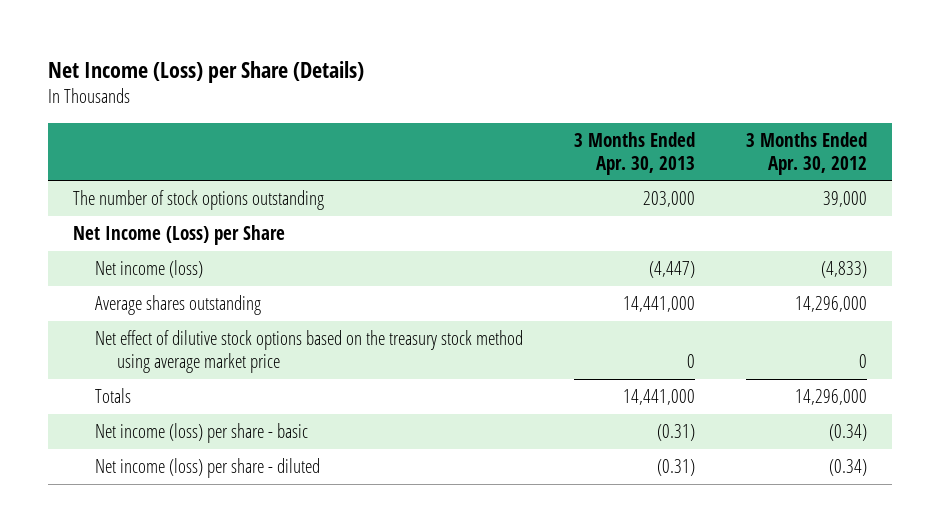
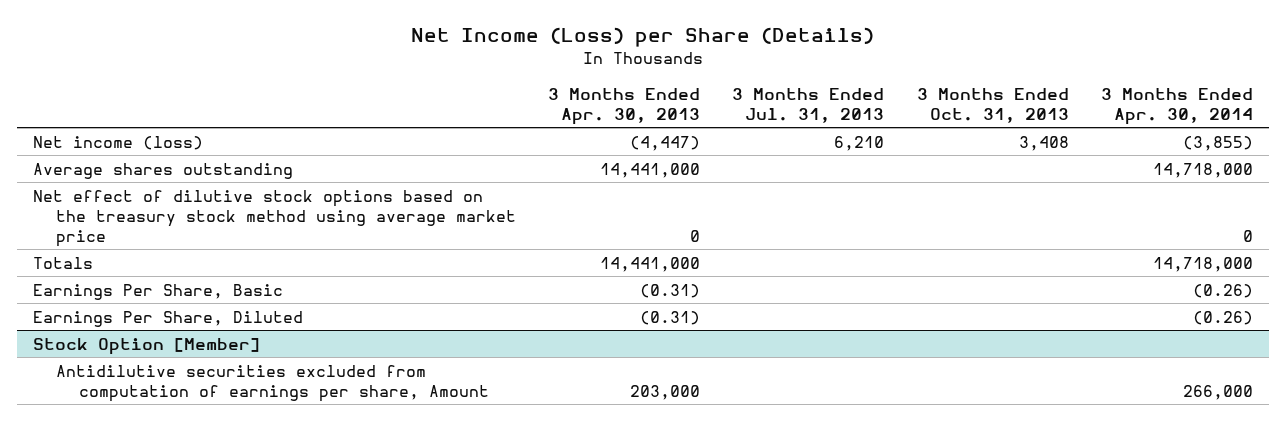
[745,132,867,175] 3 Months Ended Apr. 30, 2012 -> none
none -> [732,87,885,123] 3 Months Ended Jul. 31, 2013
none -> [916,87,1069,123] 3 Months Ended Oct. 31, 2013
none -> [1101,87,1254,125] 3 Months Ended Apr. 30, 2014
[73,190,325,211] The number of stock options outstanding -> none
[73,225,286,246] Net Income (Loss) per Share -> none
[95,423,309,444] Net income (loss) per share - basic -> [33,283,284,300] Earnings Per Share, Basic
[95,458,321,479] Net income (loss) per share - diluted -> [33,310,304,327] Earnings Per Share, Diluted
none -> [33,337,261,355] Stock Option [Member]
none -> [55,364,489,402] Antidilutive securities excluded from computation of earnings per share, Amount

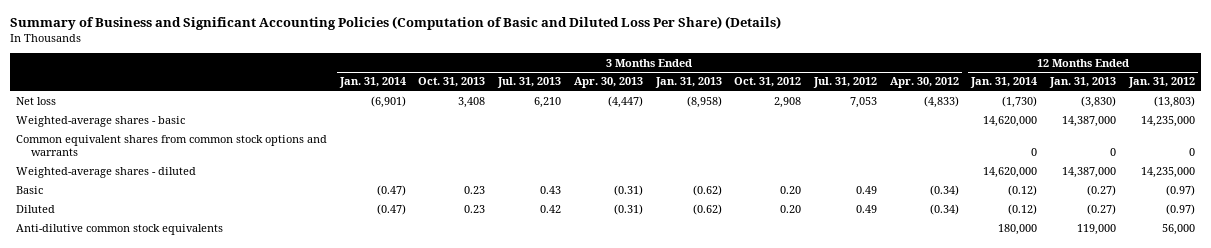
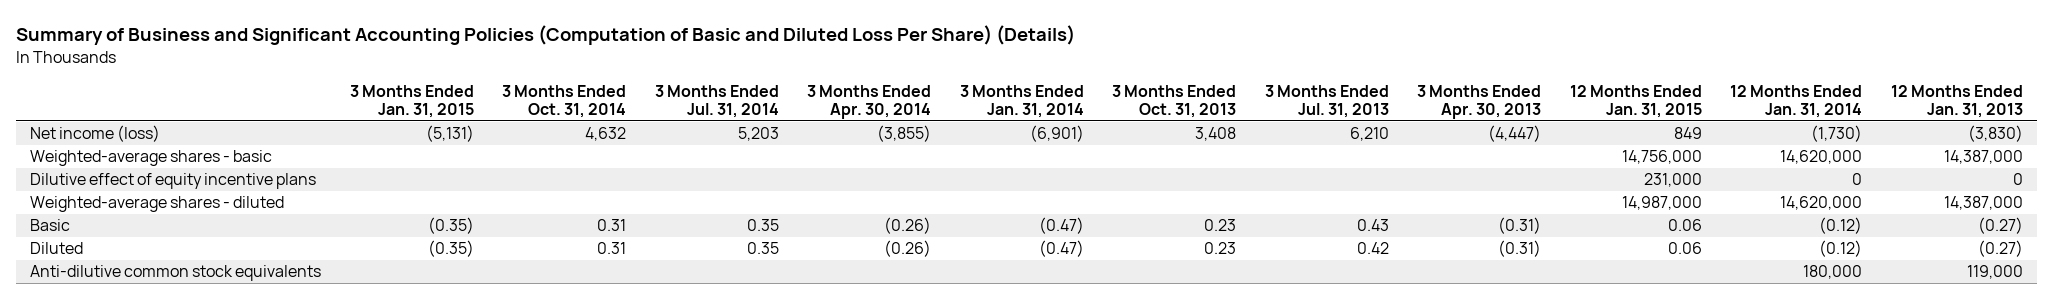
[654,77,722,89] Jan. 31, 2013 -> none
[734,77,802,88] Oct. 31, 2012 -> none
[812,77,877,89] Jul. 31, 2012 -> none
[889,77,959,89] Apr. 30, 2012 -> none
[1127,77,1195,89] Jan. 31, 2012 -> none
none -> [349,84,474,119] 3 Months Ended Jan. 31, 2015
none -> [502,84,627,119] 3 Months Ended Oct. 31, 2014
none -> [654,84,779,119] 3 Months Ended Jul. 31, 2014
none -> [807,84,932,120] 3 Months Ended Apr. 30, 2014
none -> [1569,84,1702,119] 12 Months Ended Jan. 31, 2015
[16,97,57,106] Net loss -> [30,125,161,143] Net income (loss)
[16,135,328,157] Common equivalent shares from common stock options and warrants -> [30,173,317,190] Dilutive effect of equity incentive plans

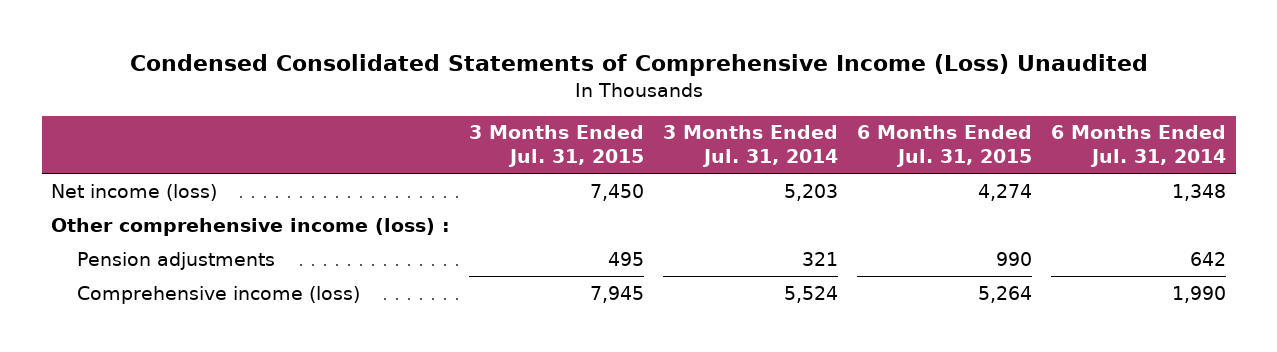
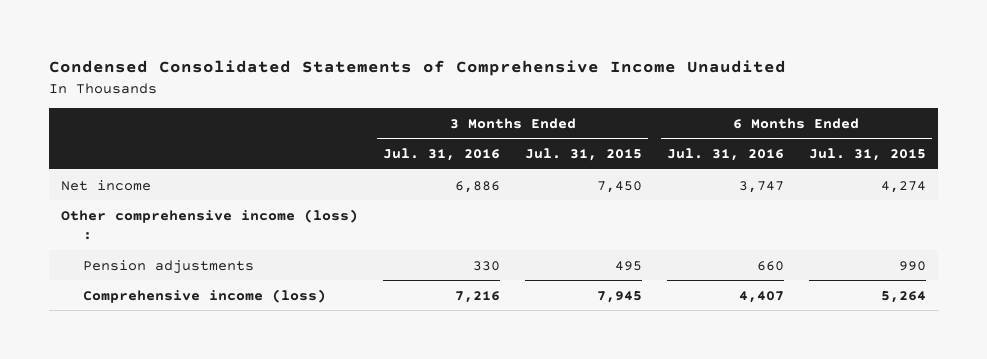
[129,54,1148,77] Condensed Consolidated Statements of Comprehensive Income (Loss) Unaudited -> [48,60,786,77] Condensed Consolidated Statements of Comprehensive Income Unaudited
[663,125,839,168] 3 Months Ended Jul. 31, 2014 -> none
[1051,125,1227,168] 6 Months Ended Jul. 31, 2014 -> none
none -> [383,147,501,161] Jul. 31, 2016
none -> [666,147,784,161] Jul. 31, 2016
[51,183,218,201] Net income (loss) -> [61,179,152,191] Net income

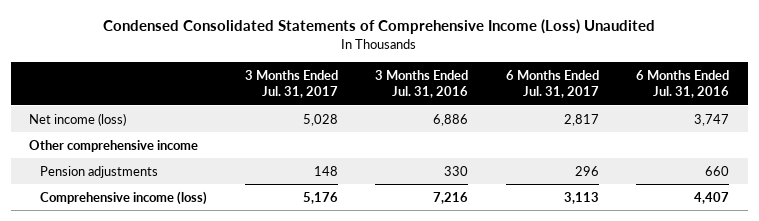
[48,60,786,77] Condensed Consolidated Statements of Comprehensive Income Unaudited -> [103,19,656,35] Condensed Consolidated Statements of Comprehensive Income (Loss) Unaudited
[524,147,642,161] Jul. 31, 2015 -> none
[808,147,926,161] Jul. 31, 2015 -> none
none -> [244,69,338,99] 3 Months Ended Jul. 31, 2017
none -> [505,69,599,99] 6 Months Ended Jul. 31, 2017
[61,179,152,191] Net income -> [29,112,127,126] Net income (loss)
[61,208,359,240] Other comprehensive income (loss) : -> [29,139,199,152] Other comprehensive income

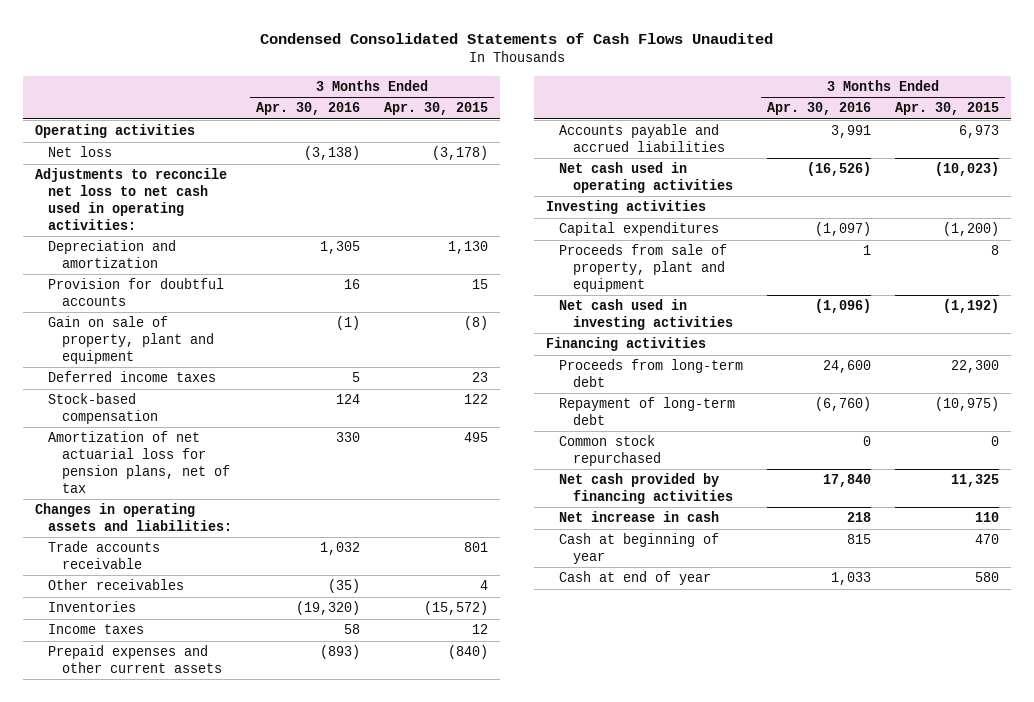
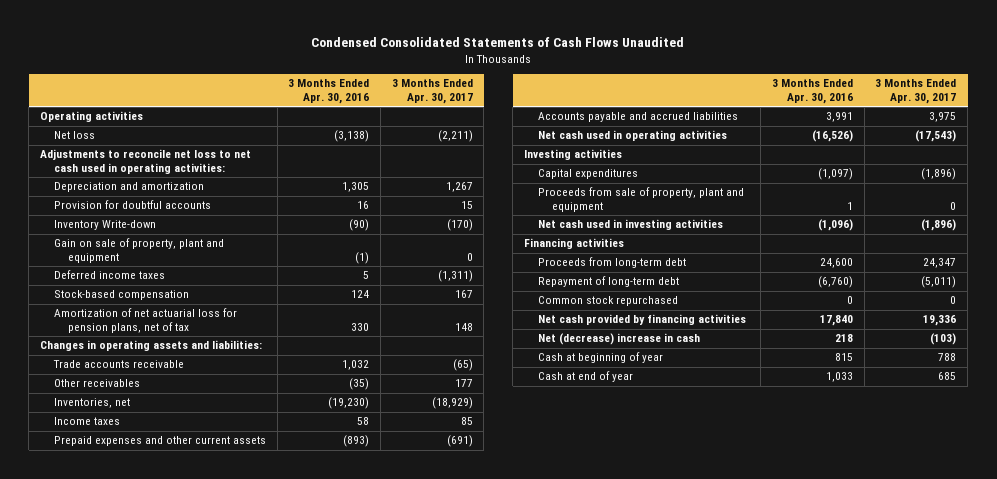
[384,102,489,116] Apr. 30, 2015 -> none
none -> [391,79,473,105] 3 Months Ended Apr. 30, 2017
none -> [54,220,157,231] Inventory Write-down
[48,601,137,613] Inventories -> [54,398,131,409] Inventories, net
[296,601,361,616] (19,320) -> [328,397,370,410] (19,230)
[559,511,720,523] Net increase in cash -> [537,333,700,346] Net (decrease) increase in cash

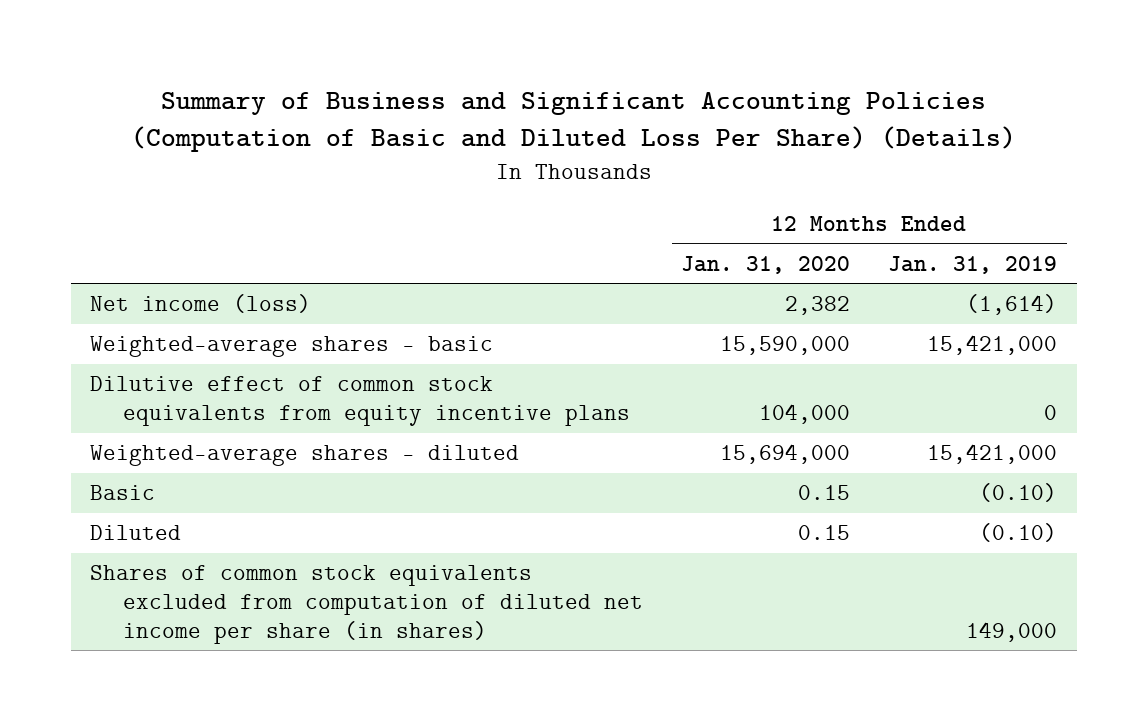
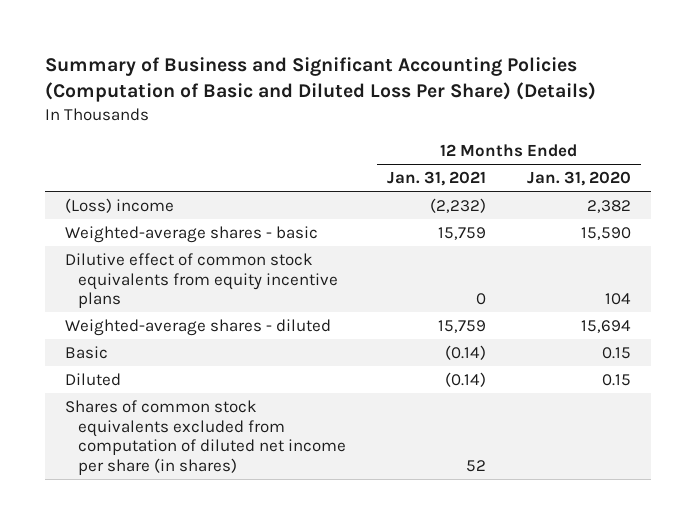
[888,255,1058,274] Jan. 31, 2019 -> none
none -> [387,170,487,186] Jan. 31, 2021
[90,294,312,314] Net income (loss) -> [64,197,174,213] (Loss) income
[720,336,851,356] 15,590,000 -> [580,226,631,240] 15,590
[759,404,851,425] 104,000 -> [604,293,631,306] 104
[720,444,851,465] 15,694,000 -> [580,319,631,333] 15,694

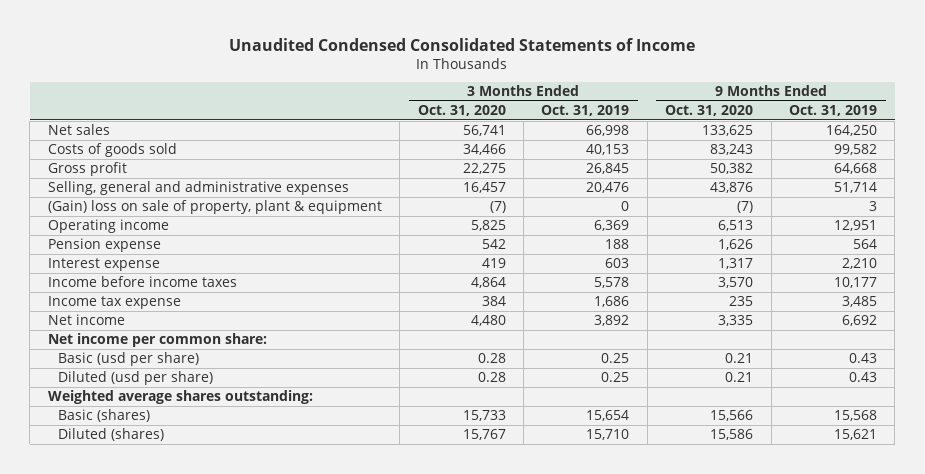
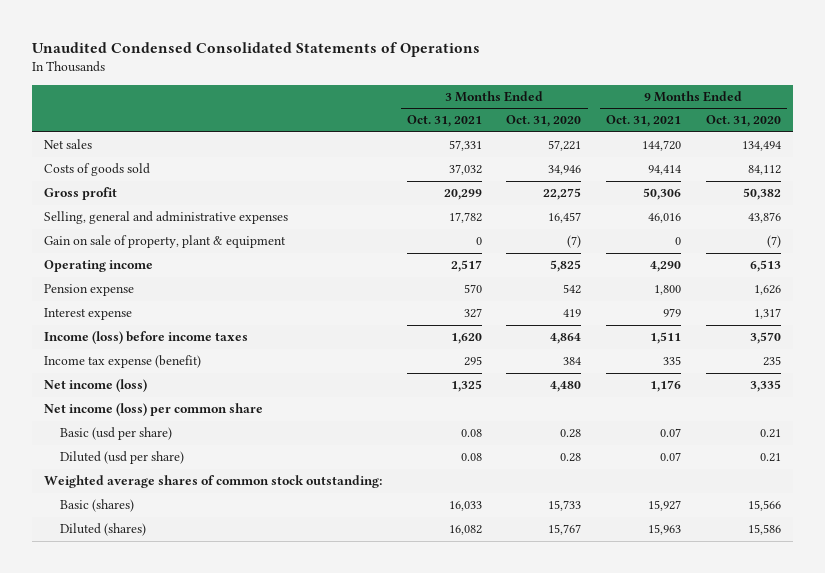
[229,37,696,51] Unaudited Condensed Consolidated Statements of Income -> [31,41,480,57] Unaudited Condensed Consolidated Statements of Operations
[541,105,630,117] Oct. 31, 2019 -> none
[788,105,877,117] Oct. 31, 2019 -> none
none -> [406,115,482,128] Oct. 31, 2021
none -> [606,115,682,128] Oct. 31, 2021
[462,125,506,137] 56,741 -> [548,140,582,152] 57,221
[702,125,754,137] 133,625 -> [741,141,781,152] 134,494
[462,144,506,156] 34,466 -> [548,165,582,176] 34,946
[710,144,754,156] 83,243 -> [747,165,781,176] 84,112
[47,200,382,215] (Gain) loss on sale of property, plant & equipment -> [44,235,287,249] Gain on sale of property, plant & equipment
[47,276,237,288] Income before income taxes -> [44,331,249,345] Income (loss) before income taxes
[47,296,181,310] Income tax expense -> [44,355,202,369] Income tax expense (benefit)
[47,314,125,326] Net income -> [44,379,148,393] Net income (loss)
[47,333,267,348] Net income per common share: -> [44,403,264,417] Net income (loss) per common share
[47,390,313,405] Weighted average shares outstanding: -> [44,475,383,489] Weighted average shares of common stock outstanding:

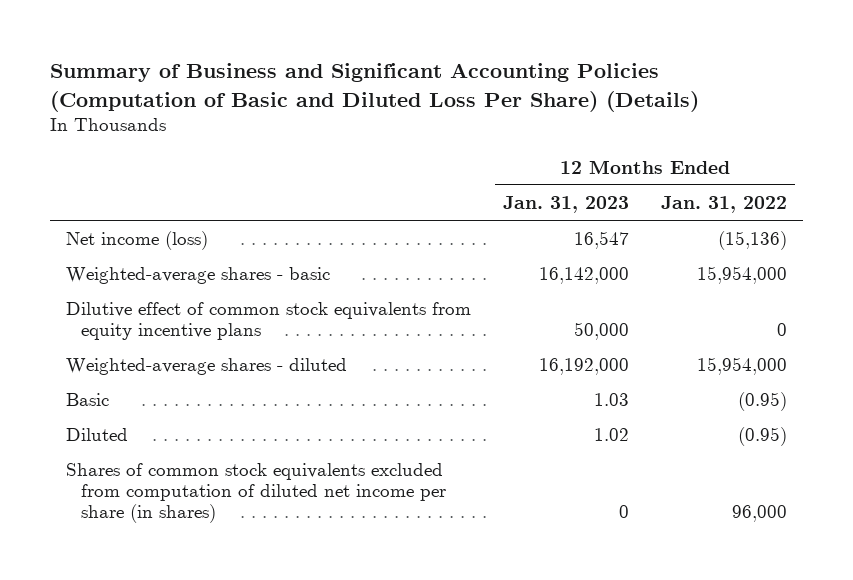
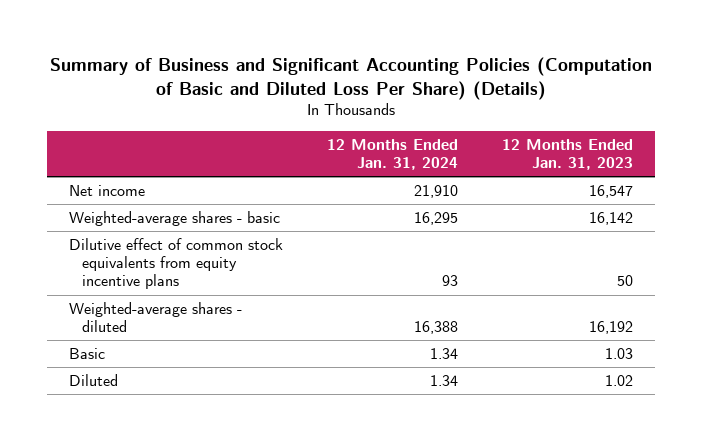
[661,195,788,213] Jan. 31, 2022 -> none
none -> [326,138,458,171] 12 Months Ended Jan. 31, 2024
[65,230,208,250] Net income (loss) -> [68,184,145,196] Net income
[538,266,629,284] 16,142,000 -> [588,211,633,225] 16,142
[573,322,629,341] 50,000 -> [616,275,633,287] 50
[538,357,629,375] 16,192,000 -> [588,321,633,335] 16,192
[65,462,446,524] Shares of common stock equivalents excluded from computation of diluted net income per share (in shares) -> none

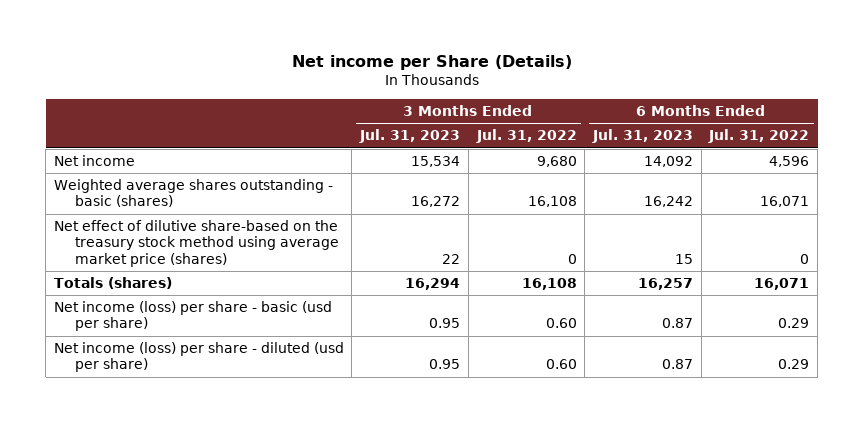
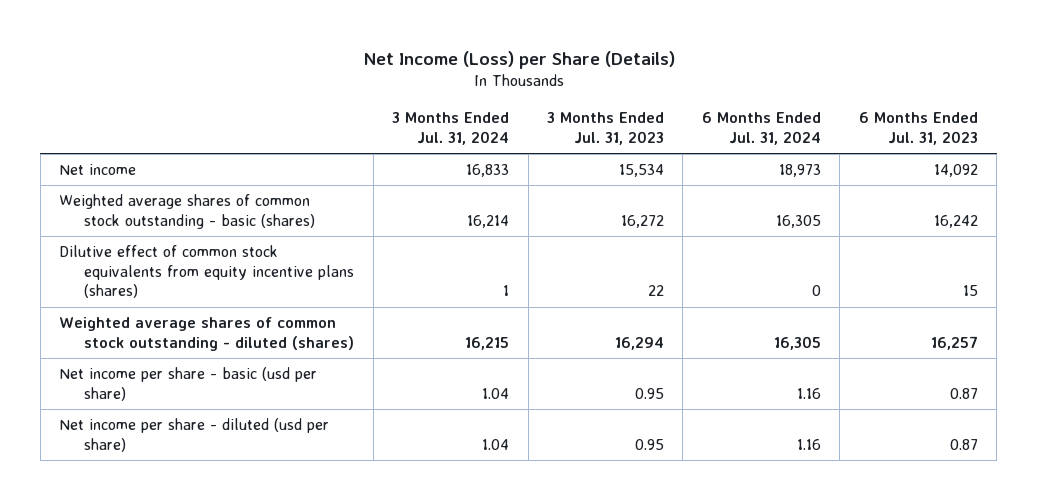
[291,54,572,70] Net income per Share (Details) -> [362,50,675,69] Net Income (Loss) per Share (Details)
[475,129,577,144] Jul. 31, 2022 -> none
[708,129,810,144] Jul. 31, 2022 -> none
none -> [392,112,510,145] 3 Months Ended Jul. 31, 2024
none -> [701,112,821,145] 6 Months Ended Jul. 31, 2024
[53,179,333,208] Weighted average shares outstanding - basic (shares) -> [59,194,316,229] Weighted average shares of common stock outstanding - basic (shares)
[53,220,340,267] Net effect of dilutive share-based on the treasury stock method using average market price (shares) -> [59,245,355,299] Dilutive effect of common stock equivalents from equity incentive plans (shares)
[53,277,172,290] Totals (shares) -> [59,317,355,351] Weighted average shares of common stock outstanding - diluted (shares)
[53,301,332,332] Net income (loss) per share - basic (usd per share) -> [59,367,318,401] Net income per share - basic (usd per share)
[53,342,344,373] Net income (loss) per share - diluted (usd per share) -> [59,418,330,452] Net income per share - diluted (usd per share)

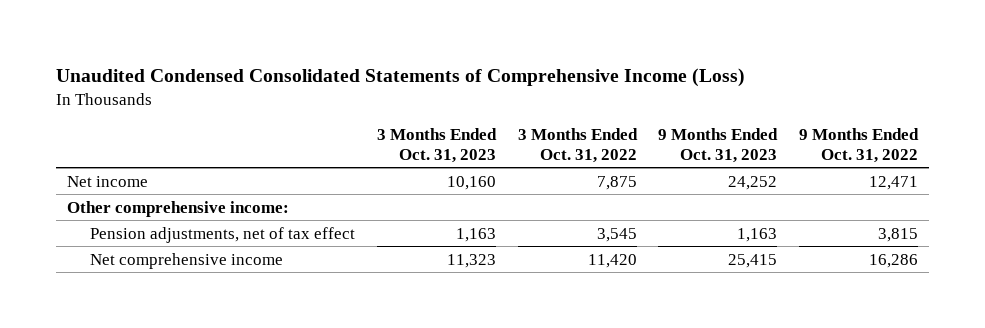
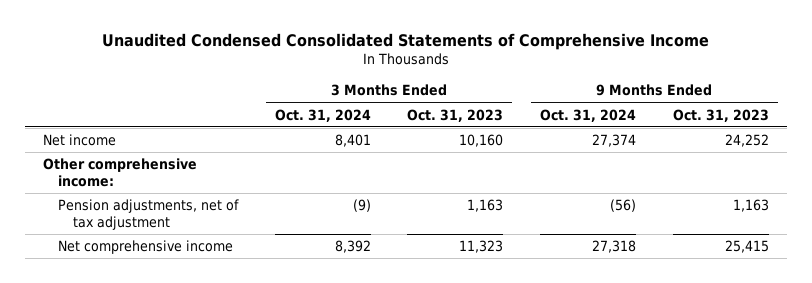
[56,68,746,88] Unaudited Condensed Consolidated Statements of Comprehensive Income (Loss) -> [101,33,709,51] Unaudited Condensed Consolidated Statements of Comprehensive Income
[517,128,638,163] 3 Months Ended Oct. 31, 2022 -> none
[799,128,920,163] 9 Months Ended Oct. 31, 2022 -> none
none -> [274,108,371,122] Oct. 31, 2024
none -> [539,108,636,122] Oct. 31, 2024
[89,226,355,243] Pension adjustments, net of tax effect -> [58,199,240,231] Pension adjustments, net of tax adjustment

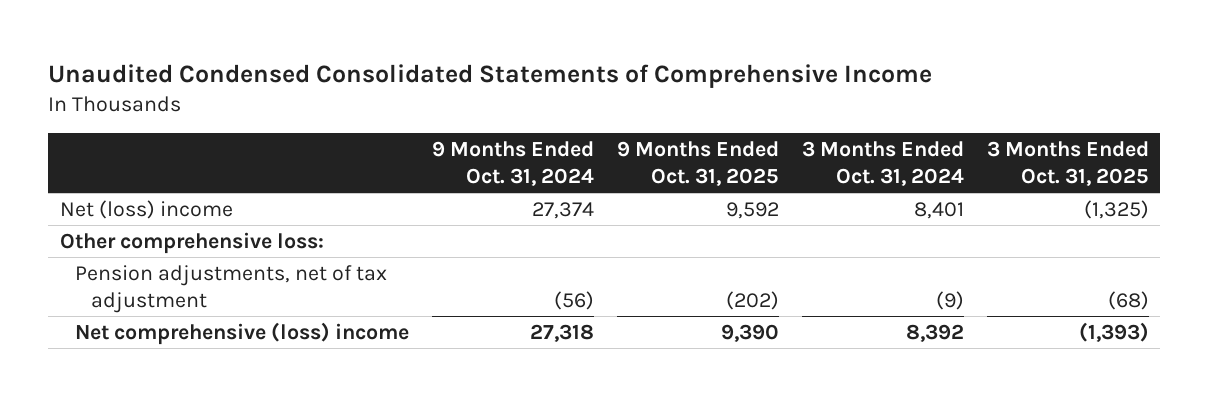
[407,108,504,122] Oct. 31, 2023 -> none
[672,108,769,122] Oct. 31, 2023 -> none
none -> [617,141,780,186] 9 Months Ended Oct. 31, 2025
none -> [986,141,1149,186] 3 Months Ended Oct. 31, 2025
[43,134,117,147] Net income -> [59,200,233,220] Net (loss) income
[43,158,198,188] Other comprehensive income: -> [59,232,324,255] Other comprehensive loss:
[58,240,234,255] Net comprehensive income -> [75,322,410,346] Net comprehensive (loss) income

